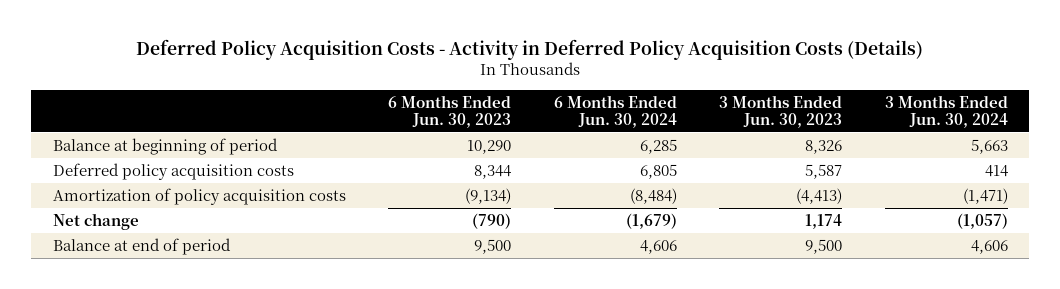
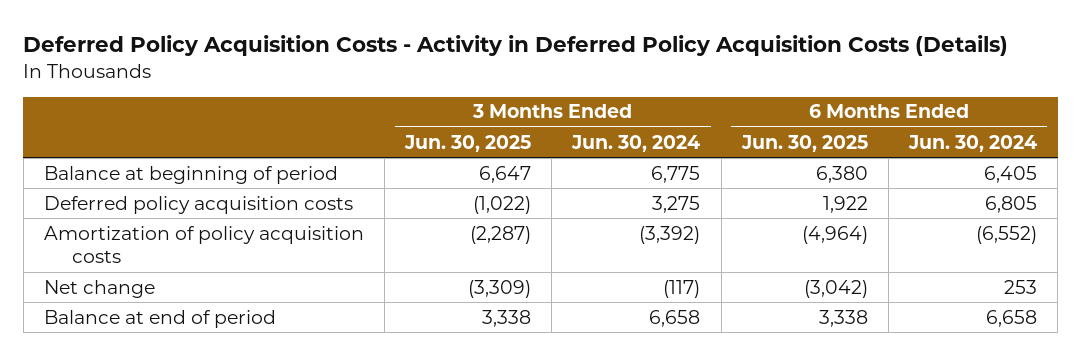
[388,94,512,128] 6 Months Ended Jun. 30, 2023 -> none
[719,94,843,128] 3 Months Ended Jun. 30, 2023 -> none
none -> [404,134,532,152] Jun. 30, 2025
none -> [740,134,868,152] Jun. 30, 2025
[639,138,677,154] 6,285 -> [983,165,1037,183] 6,405
[970,138,1008,154] 5,663 -> [651,165,701,183] 6,775
[984,164,1008,177] 414 -> [652,195,701,213] 3,275
[629,187,677,204] (8,484) -> [975,225,1037,244] (6,552)
[962,187,1008,204] (1,471) -> [639,225,701,244] (3,392)
[625,212,677,229] (1,679) -> [1003,279,1037,294] 253
[956,212,1008,229] (1,057) -> [663,279,701,298] (117)
[639,239,677,254] 4,606 -> [985,309,1037,327] 6,658
[970,239,1008,254] 4,606 -> [649,309,701,327] 6,658

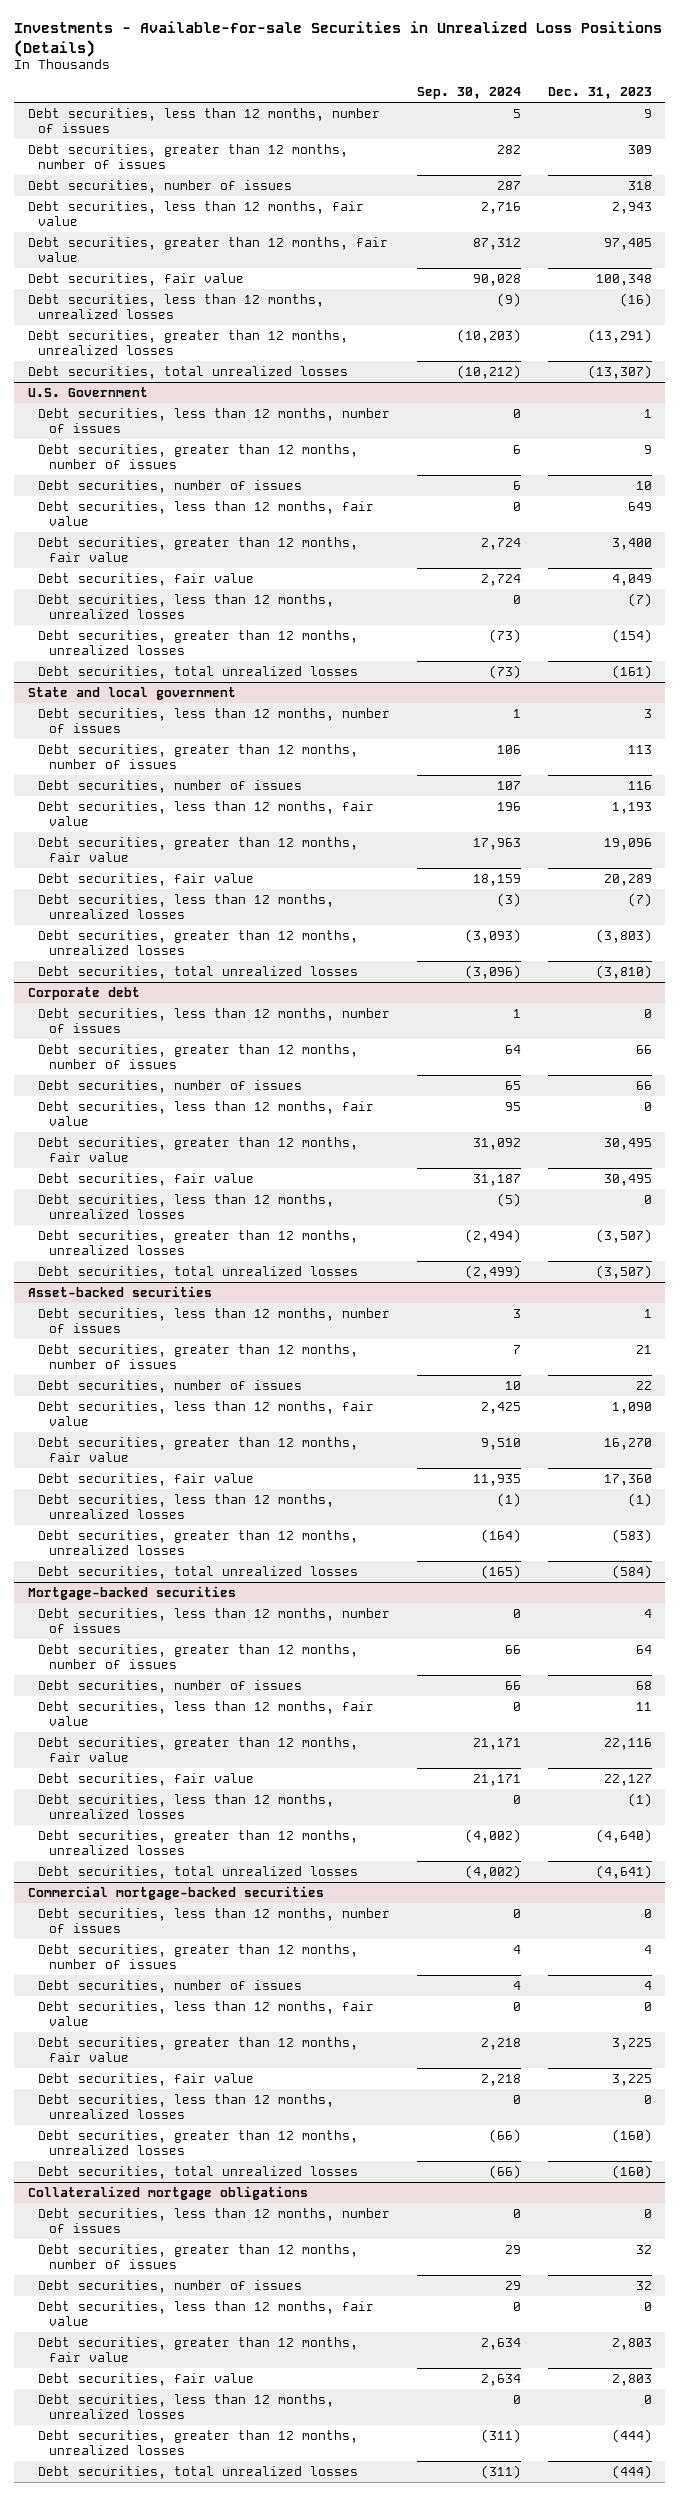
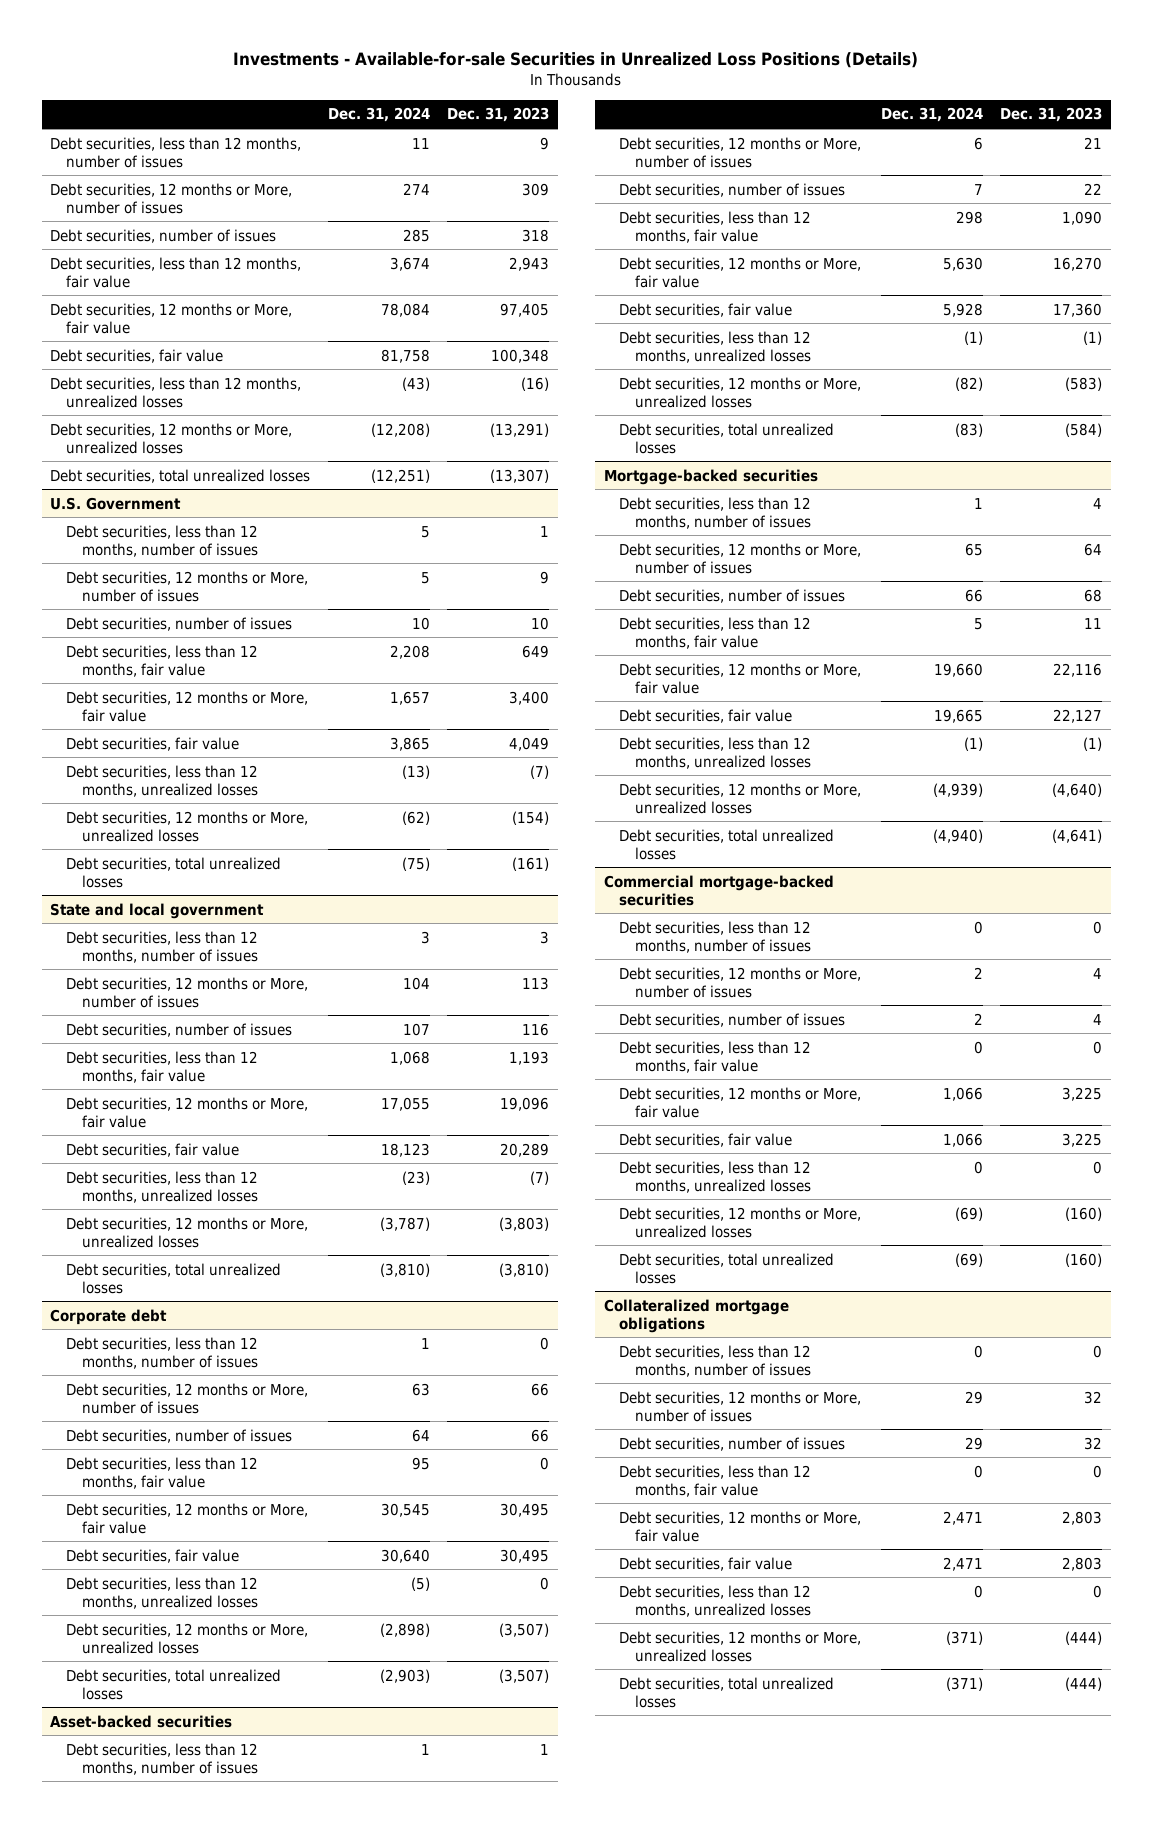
[417,87,522,100] Sep. 30, 2024 -> none
none -> [327,107,430,123] Dec. 31, 2024
[27,143,348,170] Debt securities, greater than 12 months, number of issues -> [50,182,293,214] Debt securities, 12 months or More, number of issues
[27,236,388,263] Debt securities, greater than 12 months, fair value -> [50,302,293,334] Debt securities, 12 months or More, fair value
[27,329,348,356] Debt securities, greater than 12 months, unrealized losses -> [50,422,293,454] Debt securities, 12 months or More, unrealized losses
[38,443,359,470] Debt securities, greater than 12 months, number of issues -> [65,570,308,602] Debt securities, 12 months or More, number of issues
[38,536,359,563] Debt securities, greater than 12 months, fair value -> [65,690,308,722] Debt securities, 12 months or More, fair value
[38,629,359,656] Debt securities, greater than 12 months, unrealized losses -> [65,810,308,842] Debt securities, 12 months or More, unrealized losses
[38,743,359,770] Debt securities, greater than 12 months, number of issues -> [65,976,308,1008] Debt securities, 12 months or More, number of issues
[38,836,359,863] Debt securities, greater than 12 months, fair value -> [65,1096,308,1128] Debt securities, 12 months or More, fair value
[38,929,359,956] Debt securities, greater than 12 months, unrealized losses -> [65,1216,308,1248] Debt securities, 12 months or More, unrealized losses
[38,1043,359,1070] Debt securities, greater than 12 months, number of issues -> [65,1382,308,1414] Debt securities, 12 months or More, number of issues
[38,1136,359,1163] Debt securities, greater than 12 months, fair value -> [65,1502,308,1534] Debt securities, 12 months or More, fair value
[38,1229,359,1256] Debt securities, greater than 12 months, unrealized losses -> [65,1622,308,1654] Debt securities, 12 months or More, unrealized losses
[38,1343,359,1370] Debt securities, greater than 12 months, number of issues -> [619,136,862,168] Debt securities, 12 months or More, number of issues
[38,1436,359,1463] Debt securities, greater than 12 months, fair value -> [619,256,862,288] Debt securities, 12 months or More, fair value
[38,1529,359,1556] Debt securities, greater than 12 months, unrealized losses -> [619,376,862,408] Debt securities, 12 months or More, unrealized losses
[38,1643,359,1670] Debt securities, greater than 12 months, number of issues -> [619,542,862,574] Debt securities, 12 months or More, number of issues
[38,1736,359,1763] Debt securities, greater than 12 months, fair value -> [619,662,862,694] Debt securities, 12 months or More, fair value
[38,1829,359,1856] Debt securities, greater than 12 months, unrealized losses -> [619,782,862,814] Debt securities, 12 months or More, unrealized losses
[38,1943,359,1970] Debt securities, greater than 12 months, number of issues -> [619,966,862,998] Debt securities, 12 months or More, number of issues
[38,2036,359,2063] Debt securities, greater than 12 months, fair value -> [619,1086,862,1118] Debt securities, 12 months or More, fair value
[38,2129,359,2156] Debt securities, greater than 12 months, unrealized losses -> [619,1206,862,1238] Debt securities, 12 months or More, unrealized losses
[38,2243,359,2270] Debt securities, greater than 12 months, number of issues -> [619,1390,862,1422] Debt securities, 12 months or More, number of issues
[38,2336,359,2363] Debt securities, greater than 12 months, fair value -> [619,1510,862,1542] Debt securities, 12 months or More, fair value
[38,2429,359,2456] Debt securities, greater than 12 months, unrealized losses -> [619,1630,862,1662] Debt securities, 12 months or More, unrealized losses

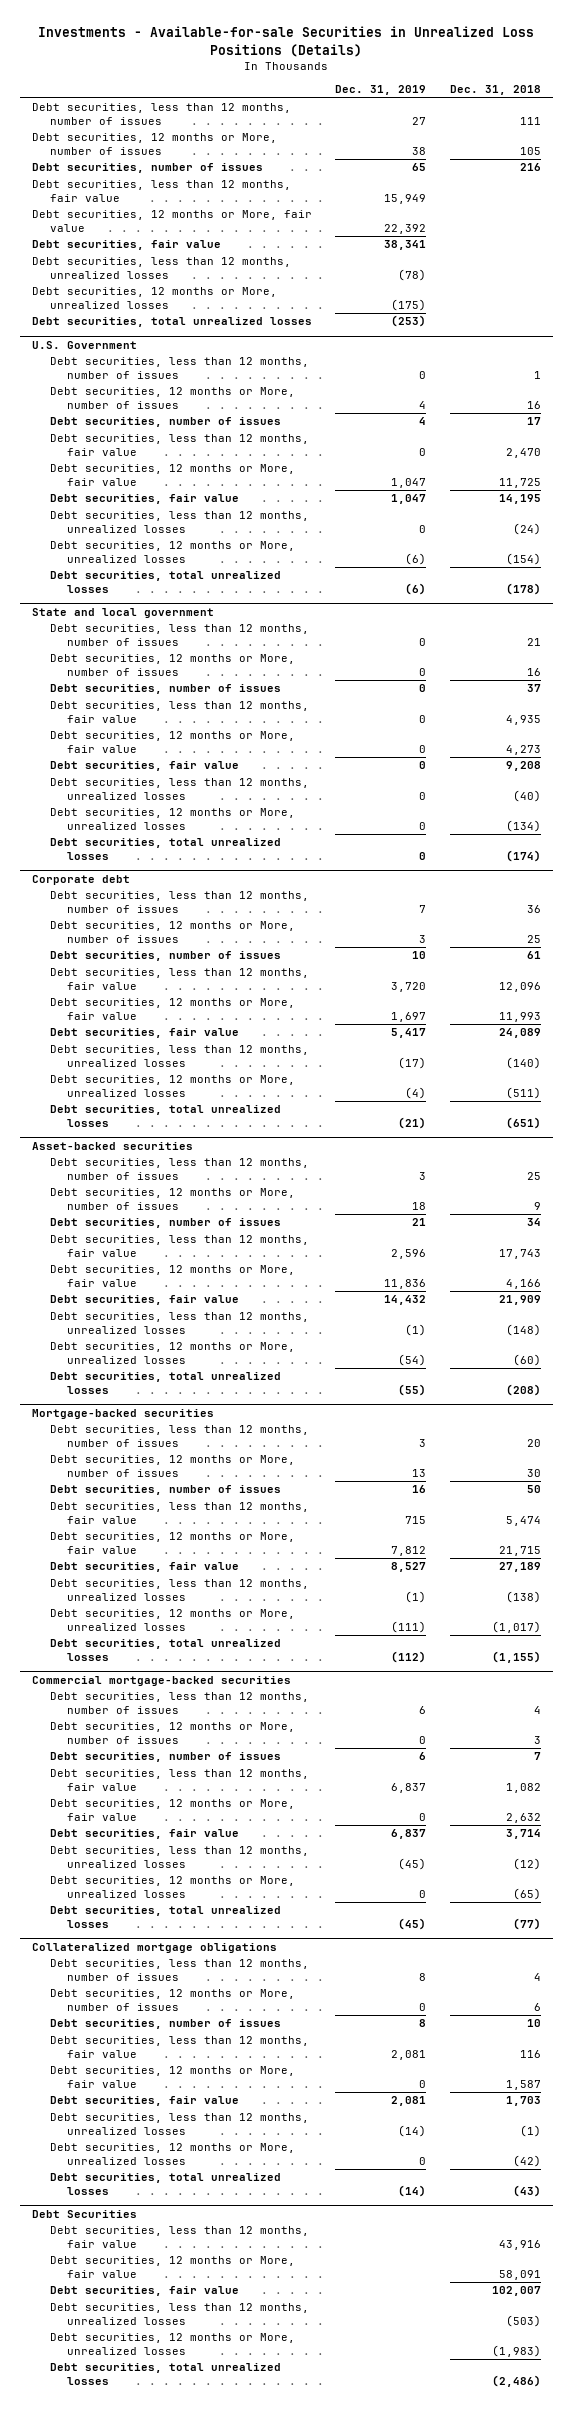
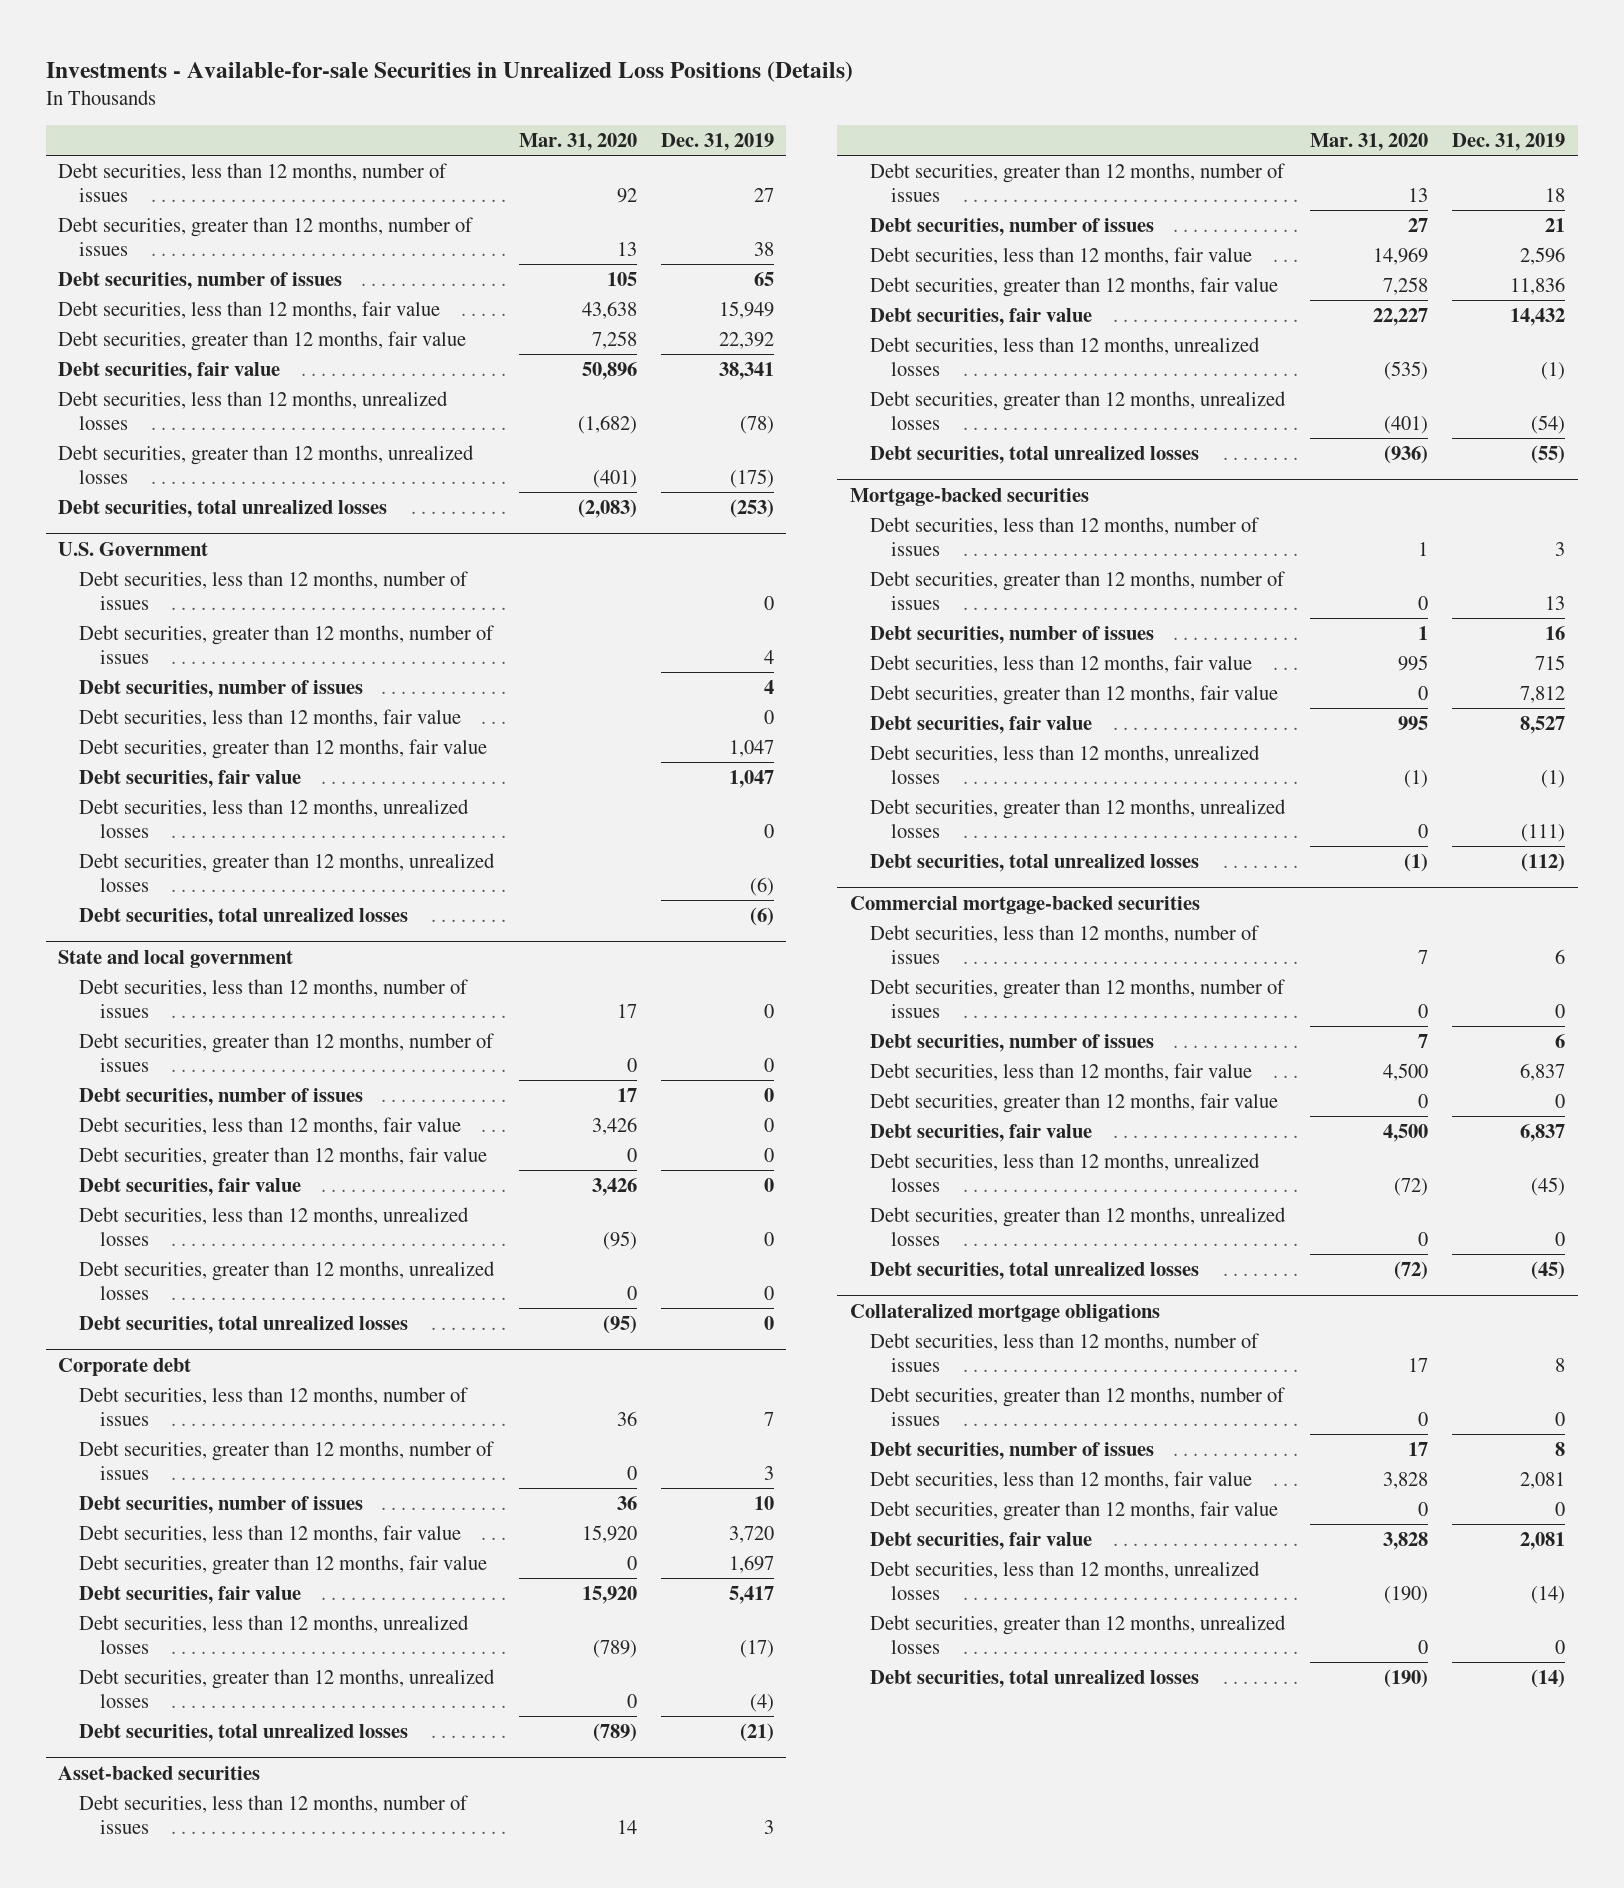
[449,85,541,96] Dec. 31, 2018 -> none
none -> [518,132,637,151] Mar. 31, 2020
[32,133,278,155] Debt securities, 12 months or More, number of issues -> [58,216,474,256] Debt securities, greater than 12 months, number of issues
[32,210,313,232] Debt securities, 12 months or More, fair value -> [58,330,467,351] Debt securities, greater than 12 months, fair value
[32,287,278,309] Debt securities, 12 months or More, unrealized losses -> [58,444,475,484] Debt securities, greater than 12 months, unrealized losses
[49,387,295,409] Debt securities, 12 months or More, number of issues -> [79,624,495,664] Debt securities, greater than 12 months, number of issues
[49,464,295,486] Debt securities, 12 months or More, fair value -> [79,738,488,759] Debt securities, greater than 12 months, fair value
[49,541,295,563] Debt securities, 12 months or More, unrealized losses -> [79,852,496,892] Debt securities, greater than 12 months, unrealized losses
[49,654,295,676] Debt securities, 12 months or More, number of issues -> [79,1032,495,1072] Debt securities, greater than 12 months, number of issues
[49,731,295,753] Debt securities, 12 months or More, fair value -> [79,1146,488,1167] Debt securities, greater than 12 months, fair value
[49,808,295,830] Debt securities, 12 months or More, unrealized losses -> [79,1260,496,1300] Debt securities, greater than 12 months, unrealized losses
[49,921,295,943] Debt securities, 12 months or More, number of issues -> [79,1440,495,1480] Debt securities, greater than 12 months, number of issues
[49,998,295,1020] Debt securities, 12 months or More, fair value -> [79,1554,488,1575] Debt securities, greater than 12 months, fair value
[49,1075,295,1097] Debt securities, 12 months or More, unrealized losses -> [79,1668,496,1708] Debt securities, greater than 12 months, unrealized losses
[49,1188,295,1210] Debt securities, 12 months or More, number of issues -> [870,162,1286,202] Debt securities, greater than 12 months, number of issues
[49,1265,295,1287] Debt securities, 12 months or More, fair value -> [870,276,1279,297] Debt securities, greater than 12 months, fair value
[49,1342,295,1364] Debt securities, 12 months or More, unrealized losses -> [870,390,1287,430] Debt securities, greater than 12 months, unrealized losses
[49,1455,295,1477] Debt securities, 12 months or More, number of issues -> [870,570,1286,610] Debt securities, greater than 12 months, number of issues
[49,1532,295,1554] Debt securities, 12 months or More, fair value -> [870,684,1279,705] Debt securities, greater than 12 months, fair value
[49,1609,295,1631] Debt securities, 12 months or More, unrealized losses -> [870,798,1287,838] Debt securities, greater than 12 months, unrealized losses
[49,1722,295,1744] Debt securities, 12 months or More, number of issues -> [870,978,1286,1018] Debt securities, greater than 12 months, number of issues
[49,1799,295,1821] Debt securities, 12 months or More, fair value -> [870,1092,1279,1113] Debt securities, greater than 12 months, fair value
[49,1876,295,1898] Debt securities, 12 months or More, unrealized losses -> [870,1206,1287,1246] Debt securities, greater than 12 months, unrealized losses
[49,1989,295,2011] Debt securities, 12 months or More, number of issues -> [870,1386,1286,1426] Debt securities, greater than 12 months, number of issues
[49,2066,295,2088] Debt securities, 12 months or More, fair value -> [870,1500,1279,1521] Debt securities, greater than 12 months, fair value
[49,2143,295,2165] Debt securities, 12 months or More, unrealized losses -> [870,1614,1287,1654] Debt securities, greater than 12 months, unrealized losses
[32,2210,138,2219] Debt Securities -> none
[49,2226,309,2248] Debt securities, less than 12 months, fair value -> none
[49,2256,295,2278] Debt securities, 12 months or More, fair value -> none
[49,2286,239,2297] Debt securities, fair value -> none
[49,2303,309,2325] Debt securities, less than 12 months, unrealized losses -> none
[49,2333,295,2355] Debt securities, 12 months or More, unrealized losses -> none
[49,2363,281,2385] Debt securities, total unrealized losses -> none

